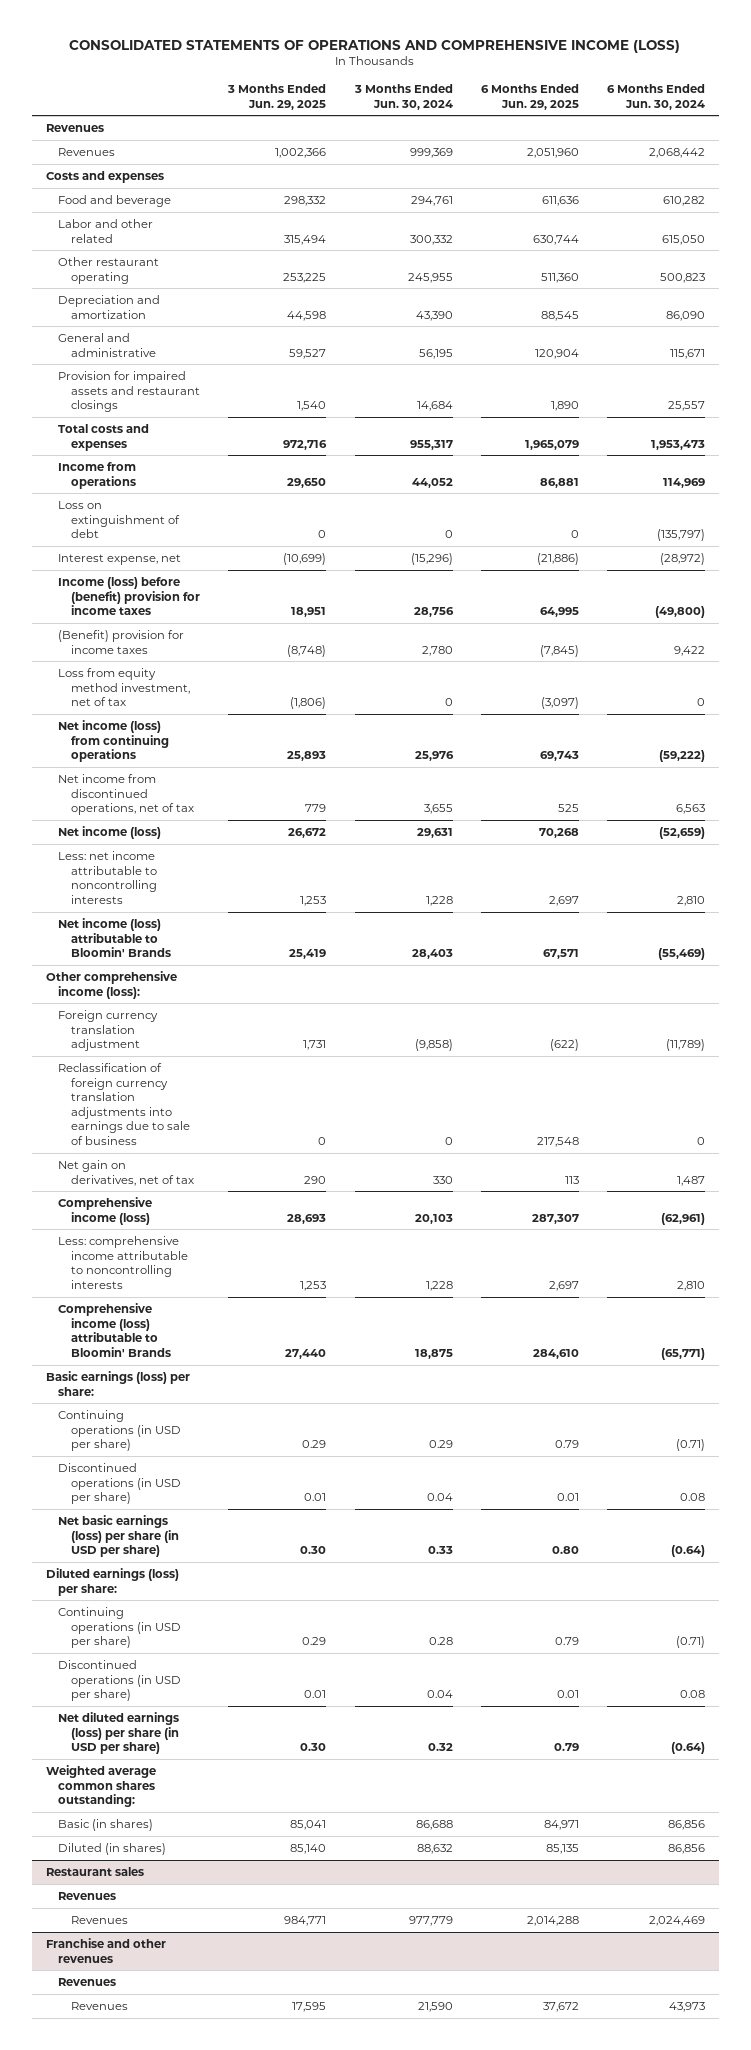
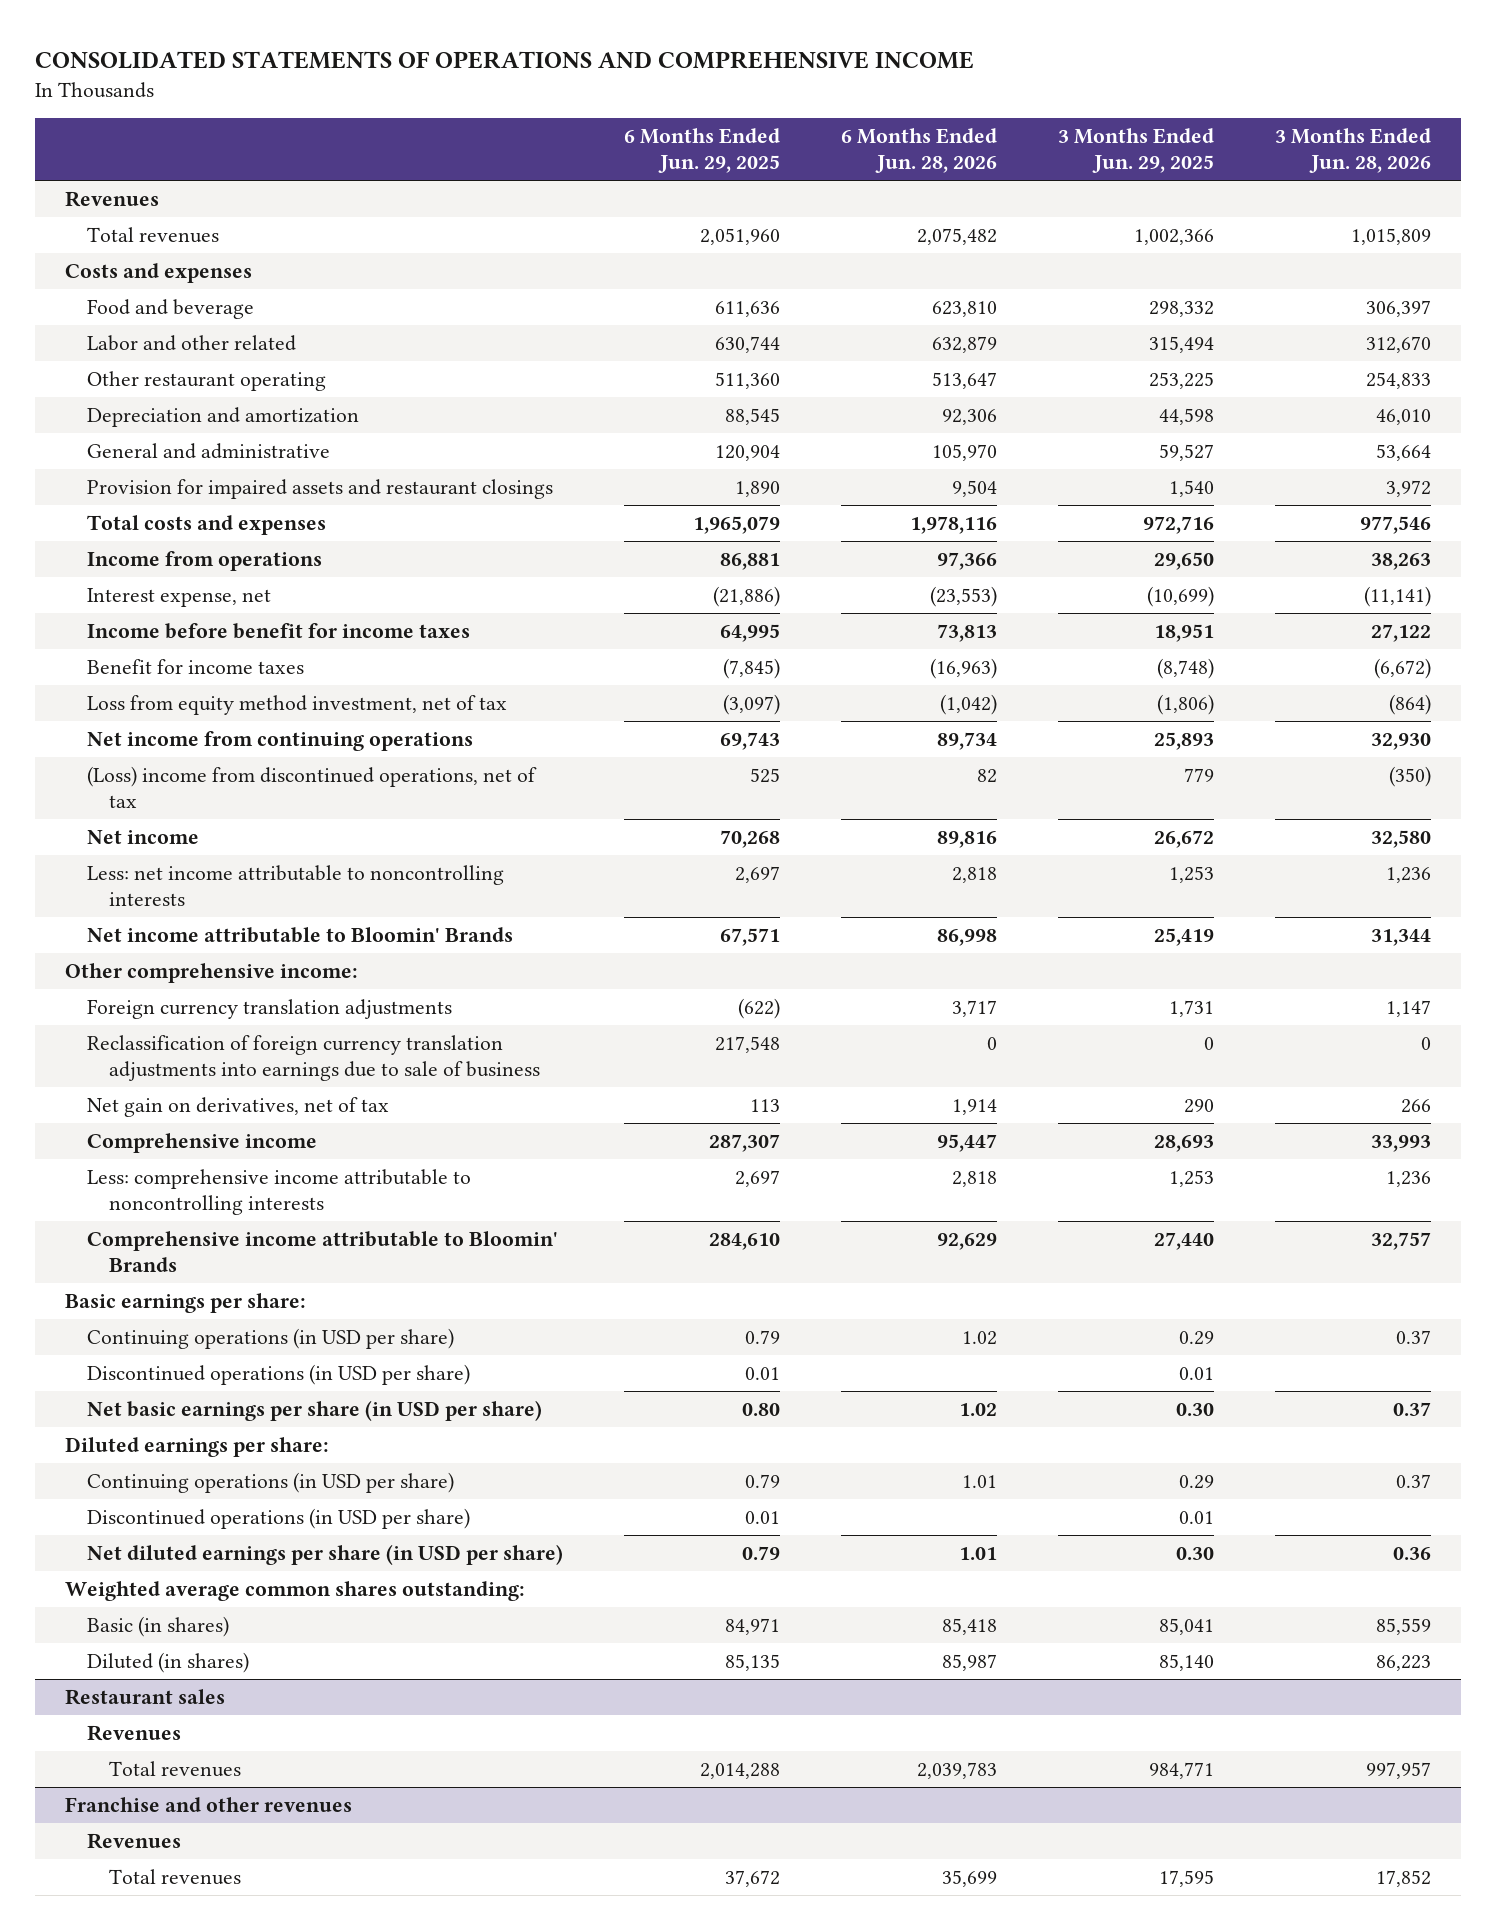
[69,39,681,53] CONSOLIDATED STATEMENTS OF OPERATIONS AND COMPREHENSIVE INCOME (LOSS) -> [34,50,974,69] CONSOLIDATED STATEMENTS OF OPERATIONS AND COMPREHENSIVE INCOME
[353,84,453,110] 3 Months Ended Jun. 30, 2024 -> none
[606,84,705,110] 6 Months Ended Jun. 30, 2024 -> none
none -> [840,127,997,174] 6 Months Ended Jun. 28, 2026
none -> [1274,127,1431,174] 3 Months Ended Jun. 28, 2026
[58,148,116,157] Revenues -> [87,226,220,243] Total revenues
[58,501,181,539] Loss on extinguishment of debt -> none
[58,577,201,616] Income (loss) before (benefit) provision for income taxes -> [87,622,471,639] Income before benefit for income taxes
[58,630,185,654] (Benefit) provision for income taxes -> [87,658,305,674] Benefit for income taxes
[58,720,170,763] Net income (loss) from continuing operations -> [87,730,474,751] Net income from continuing operations
[58,774,195,816] Net income from discontinued operations, net of tax -> [87,765,538,809] (Loss) income from discontinued operations, net of tax
[58,826,162,840] Net income (loss) -> [87,829,200,844] Net income
[58,918,172,958] Net income (loss) attributable to Bloomin' Brands -> [87,926,514,943] Net income attributable to Bloomin' Brands
[45,971,177,999] Other comprehensive income (loss): -> [65,962,359,983] Other comprehensive income:
[58,1010,159,1052] Foreign currency translation adjustment -> [87,998,453,1019] Foreign currency translation adjustments
[58,1197,153,1225] Comprehensive income (loss) -> [87,1132,318,1153] Comprehensive income
[58,1303,172,1357] Comprehensive income (loss) attributable to Bloomin' Brands -> [87,1230,559,1273] Comprehensive income attributable to Bloomin' Brands
[45,1371,190,1396] Basic earnings (loss) per share: -> [65,1292,307,1313] Basic earnings per share:
[58,1515,180,1558] Net basic earnings (loss) per share (in USD per share) -> [87,1399,543,1421] Net basic earnings per share (in USD per share)
[45,1568,179,1596] Diluted earnings (loss) per share: -> [65,1436,330,1457] Diluted earnings per share:
[58,1712,180,1755] Net diluted earnings (loss) per share (in USD per share) -> [87,1543,564,1565] Net diluted earnings per share (in USD per share)
[71,1916,129,1925] Revenues -> [109,1760,242,1777] Total revenues
[71,2002,129,2011] Revenues -> [109,1868,242,1885] Total revenues

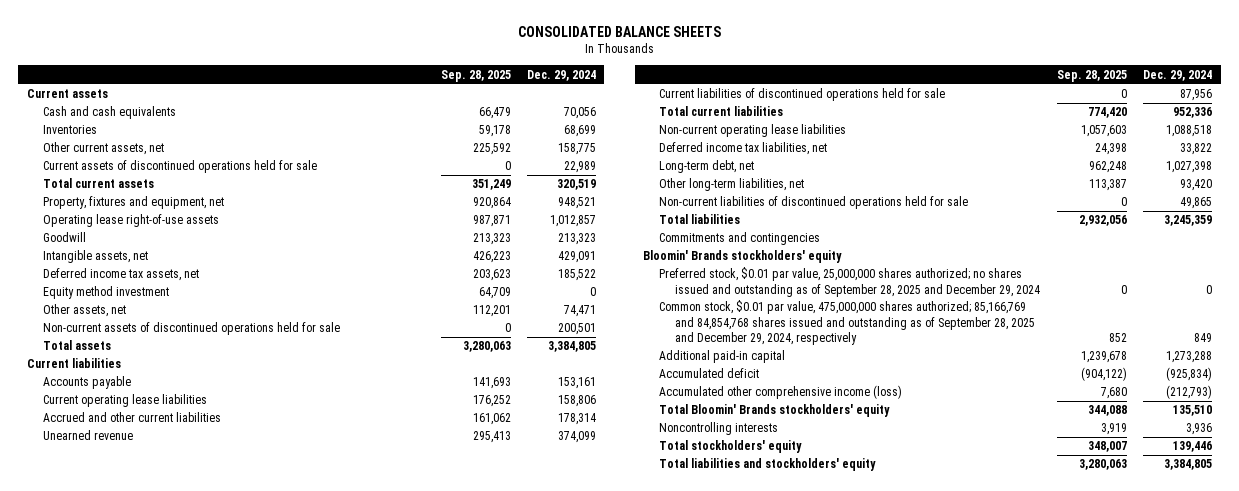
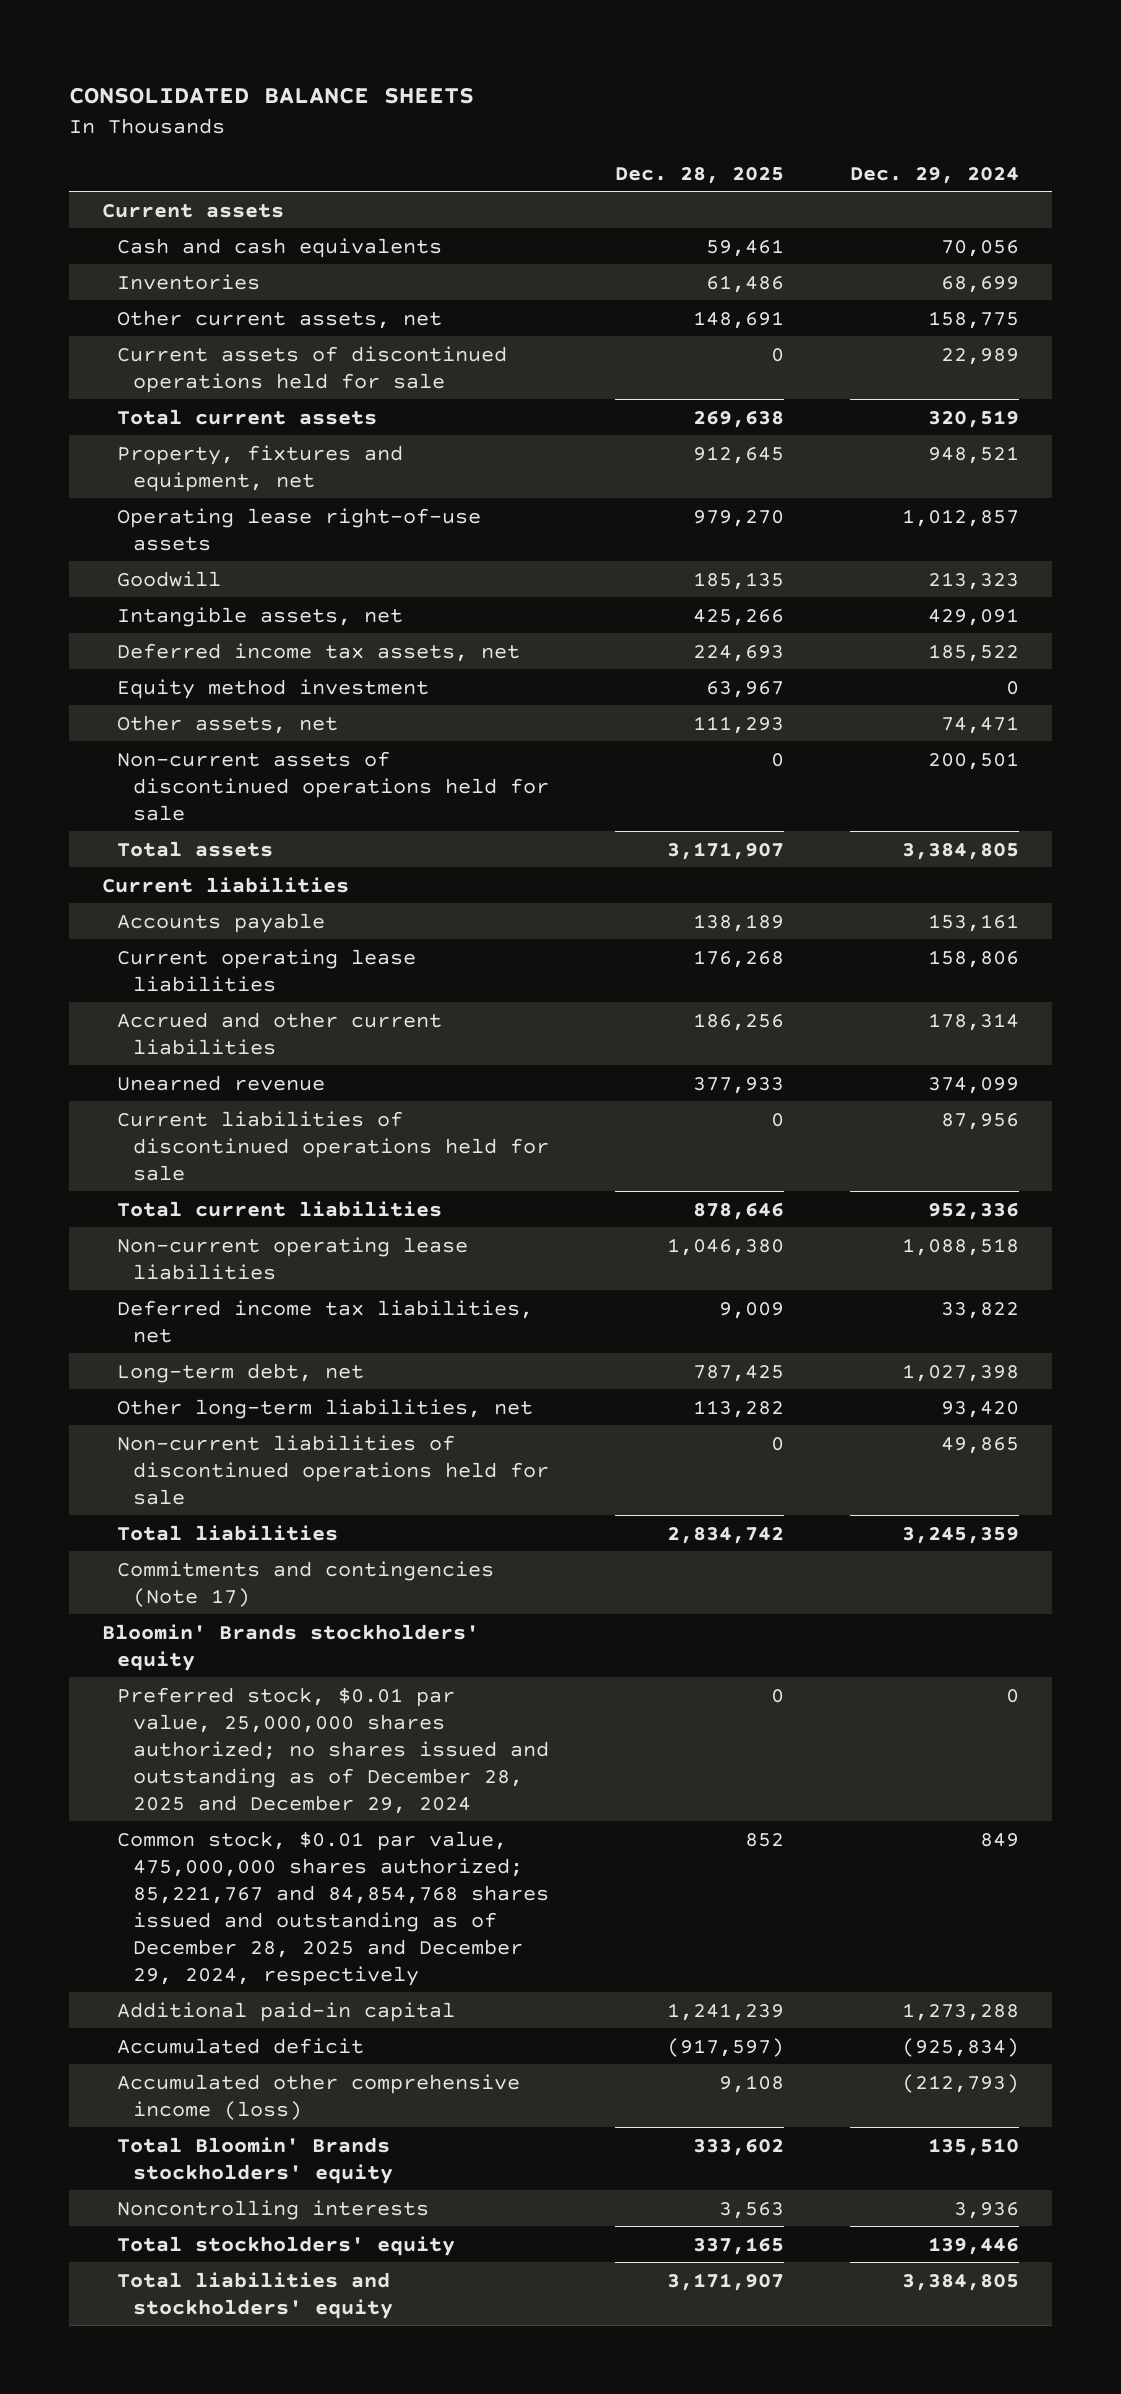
[440,69,511,82] Sep. 28, 2025 -> none
none -> [615,166,785,184] Dec. 28, 2025
[659,232,821,246] Commitments and contingencies -> [117,1560,495,1607] Commitments and contingencies (Note 17)
[659,267,1041,297] Preferred stock, $0.01 par value, 25,000,000 shares authorized; no shares issued and outstanding as of September 28, 2025 and December 29, 2024 -> [117,1686,549,1814] Preferred stock, $0.01 par value, 25,000,000 shares authorized; no shares issued and outstanding as of December 28, 2025 and December 29, 2024
[659,300,1036,345] Common stock, $0.01 par value, 475,000,000 shares authorized; 85,166,769 and 84,854,768 shares issued and outstanding as of September 28, 2025 and December 29, 2024, respectively -> [117,1830,549,1986] Common stock, $0.01 par value, 475,000,000 shares authorized; 85,221,767 and 84,854,768 shares issued and outstanding as of December 28, 2025 and December 29, 2024, respectively

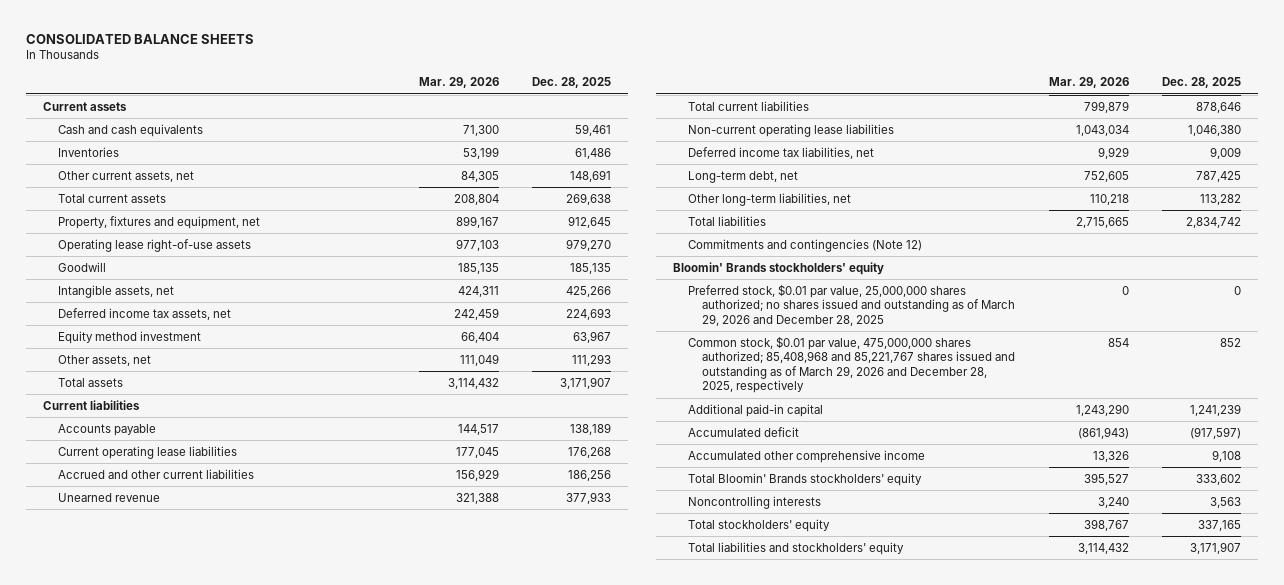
[850,166,1020,184] Dec. 29, 2024 -> none
none -> [418,77,499,89] Mar. 29, 2026
[117,345,508,393] Current assets of discontinued operations held for sale -> none
[117,750,549,821] Non-current assets of discontinued operations held for sale -> none
[117,1110,549,1181] Current liabilities of discontinued operations held for sale -> none
[117,1434,549,1505] Non-current liabilities of discontinued operations held for sale -> none
[117,1560,495,1607] Commitments and contingencies (Note 17) -> [687,238,922,252] Commitments and contingencies (Note 12)
[117,1686,549,1814] Preferred stock, $0.01 par value, 25,000,000 shares authorized; no shares issued and outstanding as of December 28, 2025 and December 29, 2024 -> [687,283,1016,326] Preferred stock, $0.01 par value, 25,000,000 shares authorized; no shares issued and outstanding as of March 29, 2026 and December 28, 2025
[117,1830,549,1986] Common stock, $0.01 par value, 475,000,000 shares authorized; 85,221,767 and 84,854,768 shares issued and outstanding as of December 28, 2025 and December 29, 2024, respectively -> [687,335,1016,394] Common stock, $0.01 par value, 475,000,000 shares authorized; 85,408,968 and 85,221,767 shares issued and outstanding as of March 29, 2026 and December 28, 2025, respectively
[117,2073,521,2120] Accumulated other comprehensive income (loss) -> [687,449,925,463] Accumulated other comprehensive income

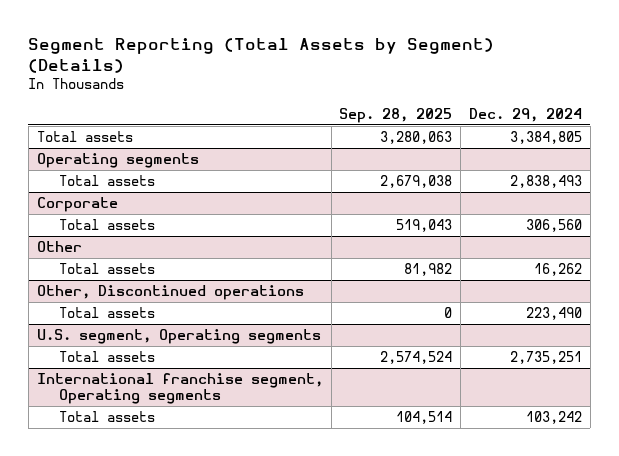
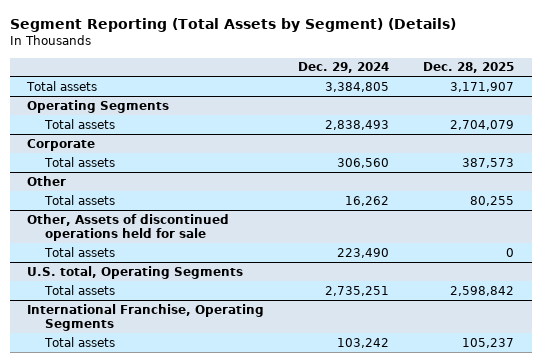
[339,108,453,124] Sep. 28, 2025 -> none
none -> [423,62,515,74] Dec. 28, 2025
[36,153,199,169] Operating segments -> [26,99,169,113] Operating Segments
[36,285,304,301] Other, Discontinued operations -> none
none -> [26,213,229,241] Other, Assets of discontinued operations held for sale
[36,329,321,345] U.S. segment, Operating segments -> [26,265,243,279] U.S. total, Operating Segments
[36,373,323,405] International franchise segment, Operating segments -> [26,303,264,331] International Franchise, Operating Segments

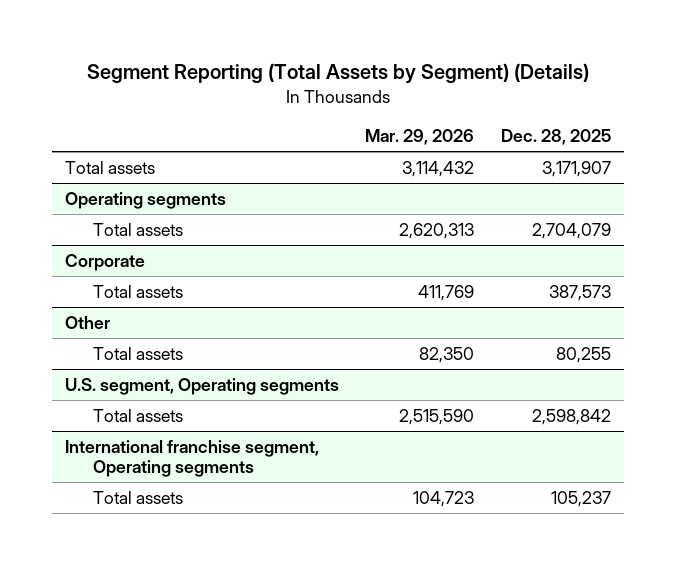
[298,62,390,74] Dec. 29, 2024 -> none
none -> [365,129,475,146] Mar. 29, 2026
[26,99,169,113] Operating Segments -> [65,191,227,209] Operating segments
[26,213,229,241] Other, Assets of discontinued operations held for sale -> none
[43,246,115,257] Total assets -> none
[26,265,243,279] U.S. total, Operating Segments -> [65,377,340,395] U.S. segment, Operating segments
[26,303,264,331] International Franchise, Operating Segments -> [65,439,320,478] International franchise segment, Operating segments

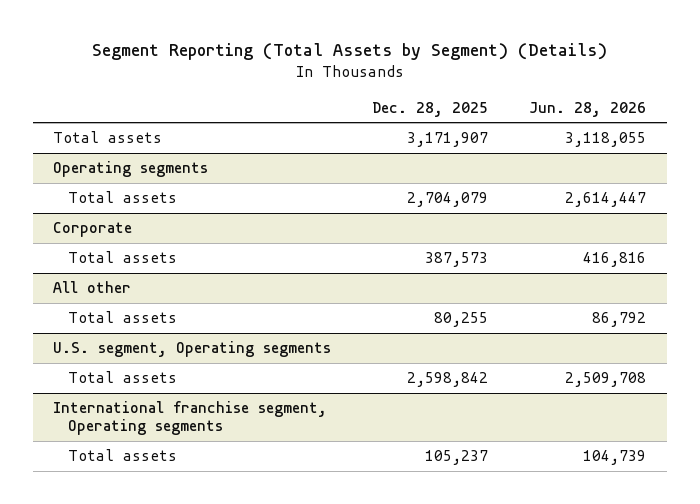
[365,129,475,146] Mar. 29, 2026 -> none
none -> [529,101,647,117] Jun. 28, 2026
[65,315,111,329] Other -> [53,281,132,294] All other

